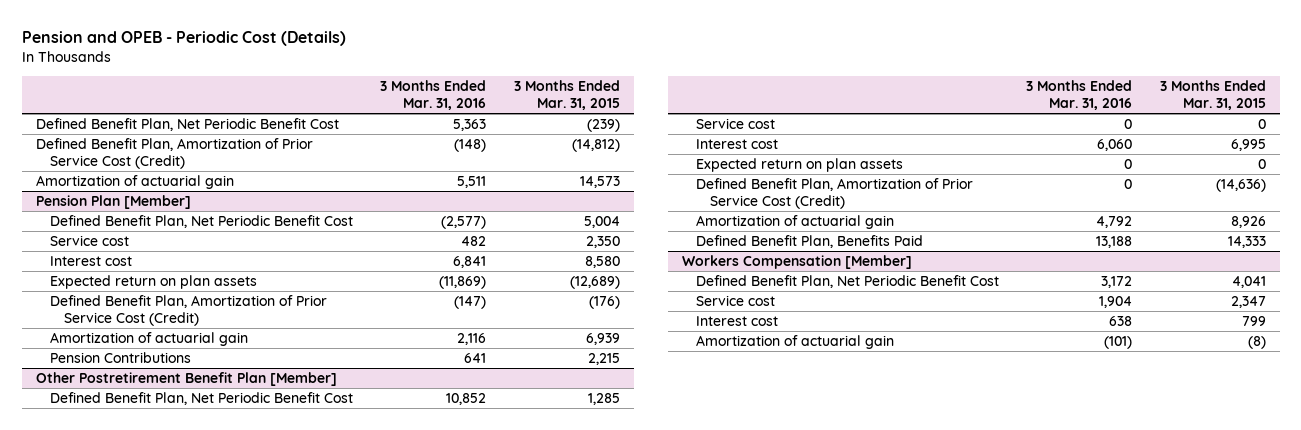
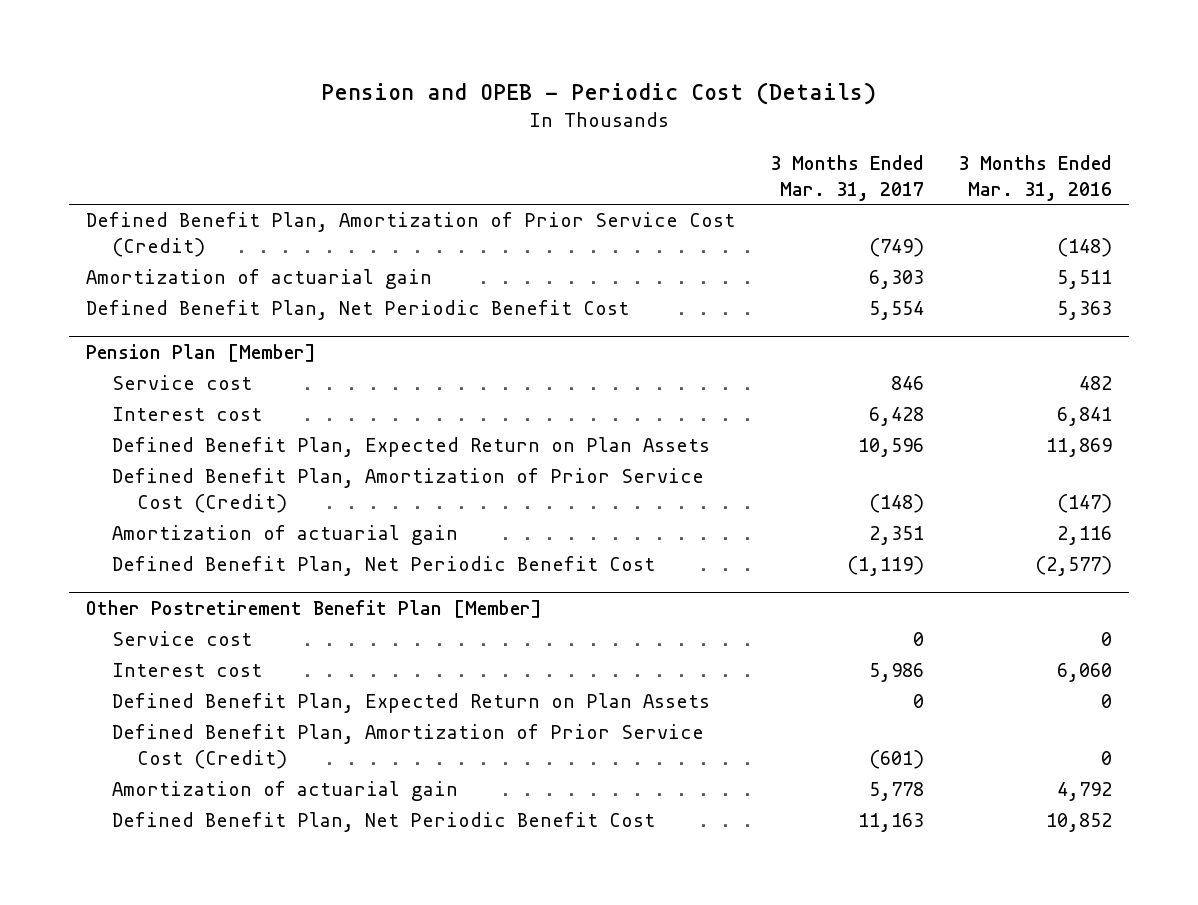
[513,79,620,110] 3 Months Ended Mar. 31, 2015 -> none
none -> [769,154,924,201] 3 Months Ended Mar. 31, 2017
[35,118,339,132] Defined Benefit Plan, Net Periodic Benefit Cost -> [86,300,630,321] Defined Benefit Plan, Net Periodic Benefit Cost
[49,275,257,290] Expected return on plan assets -> [111,437,710,458] Defined Benefit Plan, Expected Return on Plan Assets
[439,276,487,290] (11,869) -> [1046,438,1113,458] 11,869
[49,352,191,364] Pension Contributions -> none
[49,215,353,229] Defined Benefit Plan, Net Periodic Benefit Cost -> [111,556,655,577] Defined Benefit Plan, Net Periodic Benefit Cost
[695,158,903,173] Expected return on plan assets -> [111,693,710,714] Defined Benefit Plan, Expected Return on Plan Assets
[695,235,923,249] Defined Benefit Plan, Benefits Paid -> none
[681,255,912,270] Workers Compensation [Member] -> none
[695,275,999,289] Defined Benefit Plan, Net Periodic Benefit Cost -> none
[695,295,775,307] Service cost -> none
[695,316,778,327] Interest cost -> none
[695,335,894,350] Amortization of actuarial gain -> none
[49,392,353,406] Defined Benefit Plan, Net Periodic Benefit Cost -> [111,812,655,833] Defined Benefit Plan, Net Periodic Benefit Cost

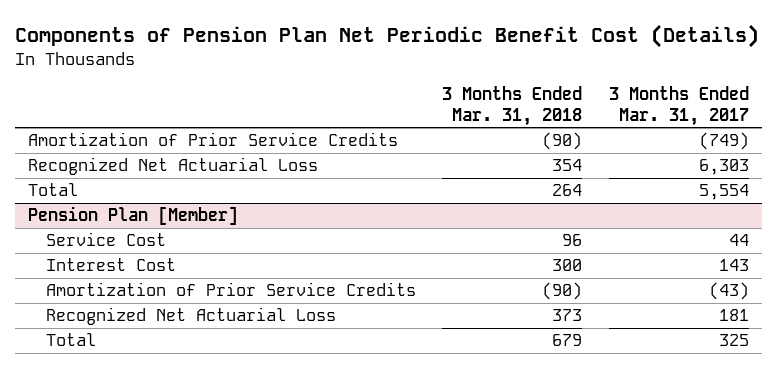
[321,82,877,106] Pension and OPEB - Periodic Cost (Details) -> [15,23,760,48] Components of Pension Plan Net Periodic Benefit Cost (Details)
[958,154,1113,201] 3 Months Ended Mar. 31, 2016 -> none
none -> [442,86,583,126] 3 Months Ended Mar. 31, 2018
[86,212,736,258] Defined Benefit Plan, Amortization of Prior Service Cost (Credit) -> [28,132,399,147] Amortization of Prior Service Credits
[86,269,433,290] Amortization of actuarial gain -> [28,157,319,176] Recognized Net Actuarial Loss
[86,300,630,321] Defined Benefit Plan, Net Periodic Benefit Cost -> [28,183,79,197] Total
[111,437,710,458] Defined Benefit Plan, Expected Return on Plan Assets -> none
[111,525,458,546] Amortization of actuarial gain -> none
[111,556,655,577] Defined Benefit Plan, Net Periodic Benefit Cost -> none
[86,600,543,619] Other Postretirement Benefit Plan [Member] -> none
[111,631,252,647] Service cost -> none
[111,663,262,678] Interest cost -> none
[111,693,710,714] Defined Benefit Plan, Expected Return on Plan Assets -> none
[111,724,704,770] Defined Benefit Plan, Amortization of Prior Service Cost (Credit) -> none
[111,781,458,802] Amortization of actuarial gain -> none
[111,812,655,833] Defined Benefit Plan, Net Periodic Benefit Cost -> none
[111,375,252,391] Service cost -> [45,232,166,247] Service Cost
[890,376,924,391] 846 -> [728,234,749,247] 44
[111,407,262,422] Interest cost -> [45,258,176,272] Interest Cost
[868,407,924,427] 6,428 -> [718,259,749,272] 143
[111,468,704,514] Defined Benefit Plan, Amortization of Prior Service Cost (Credit) -> [45,282,416,297] Amortization of Prior Service Credits
[868,494,924,514] (148) -> [708,282,749,301] (43)
none -> [45,307,336,326] Recognized Net Actuarial Loss
none -> [45,333,96,347] Total

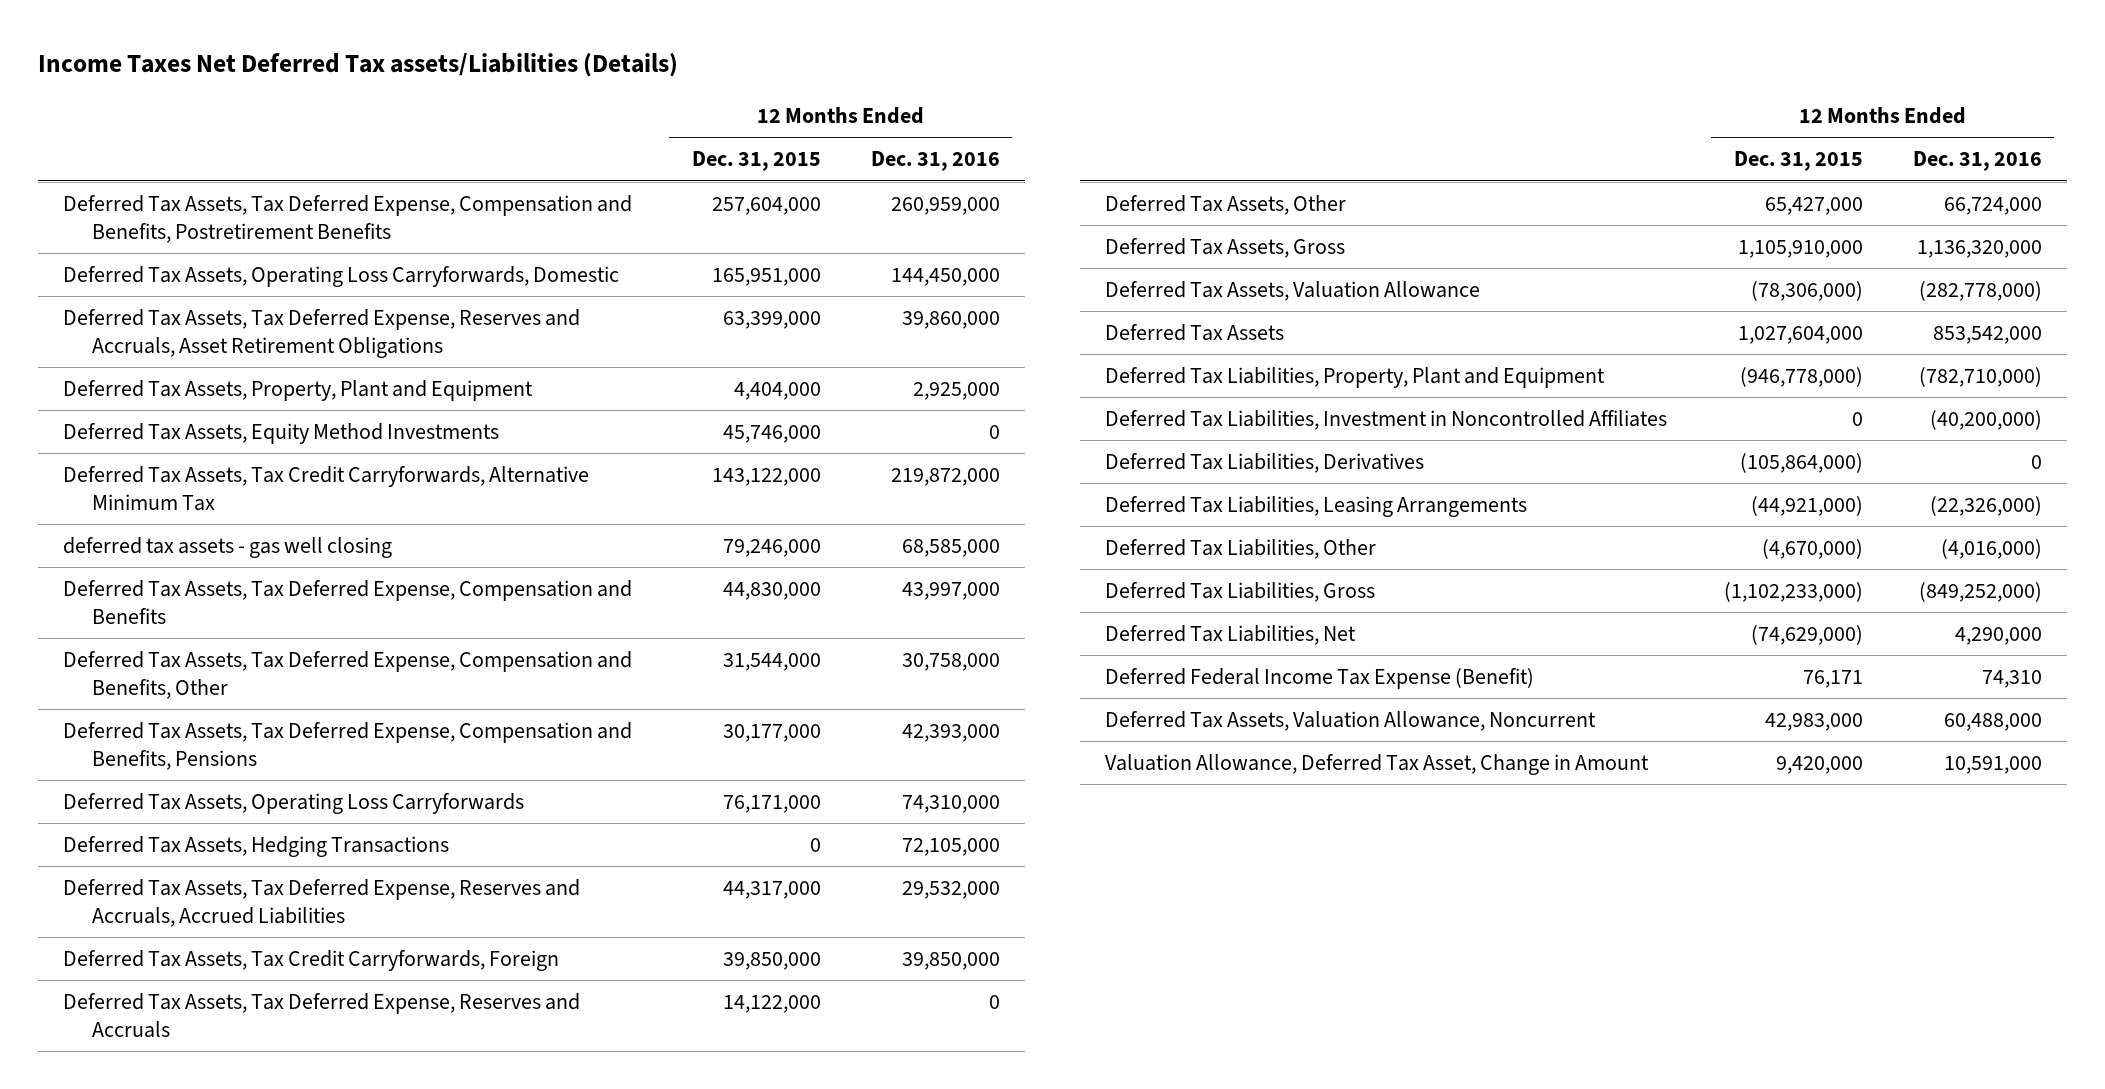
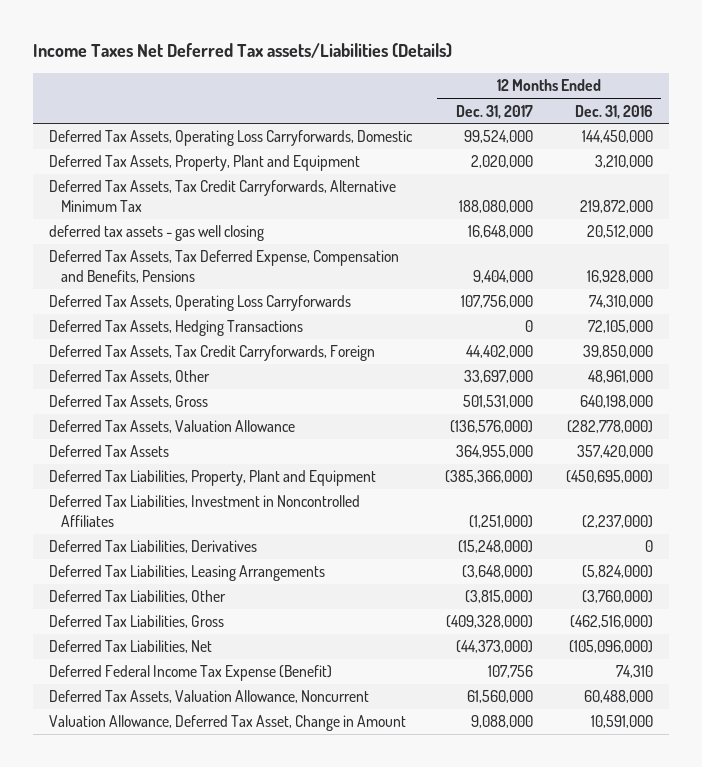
[691,151,821,172] Dec. 31, 2015 -> none
none -> [456,104,534,119] Dec. 31, 2017
[62,194,632,243] Deferred Tax Assets, Tax Deferred Expense, Compensation and Benefits, Postretirement Benefits -> none
[62,308,580,358] Deferred Tax Assets, Tax Deferred Expense, Reserves and Accruals, Asset Retirement Obligations -> none
[62,422,499,444] Deferred Tax Assets, Equity Method Investments -> none
[912,381,1000,400] 2,925,000 -> [594,155,653,169] 3,210,000
[62,579,632,624] Deferred Tax Assets, Tax Deferred Expense, Compensation and Benefits -> none
[62,650,632,699] Deferred Tax Assets, Tax Deferred Expense, Compensation and Benefits, Other -> none
[901,538,1000,557] 68,585,000 -> [586,225,653,239] 20,512,000
[901,723,1000,742] 42,393,000 -> [586,269,653,283] 16,928,000
[62,878,580,927] Deferred Tax Assets, Tax Deferred Expense, Reserves and Accruals, Accrued Liabilities -> none
[62,992,580,1038] Deferred Tax Assets, Tax Deferred Expense, Reserves and Accruals -> none
[1943,196,2042,215] 66,724,000 -> [587,370,653,384] 48,961,000
[1916,239,2042,258] 1,136,320,000 -> [579,395,653,409] 640,198,000
[1932,325,2042,344] 853,542,000 -> [576,445,653,459] 357,420,000
[1918,366,2042,387] (782,710,000) -> [565,470,653,484] (450,695,000)
[1929,409,2042,430] (40,200,000) -> [581,514,653,528] (2,237,000)
[1929,495,2042,516] (22,326,000) -> [581,565,653,579] (5,824,000)
[1940,538,2042,559] (4,016,000) -> [581,590,653,604] (3,760,000)
[1918,581,2042,602] (849,252,000) -> [569,615,653,629] (462,516,000)
[1954,626,2042,645] 4,290,000 -> [568,640,653,654] (105,096,000)

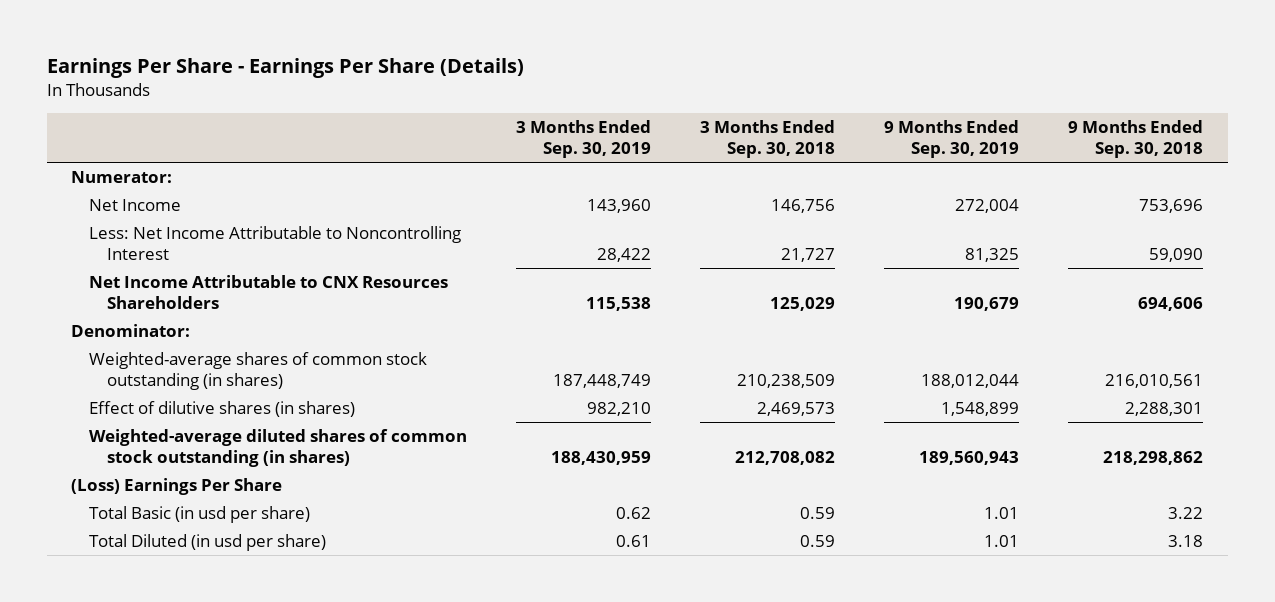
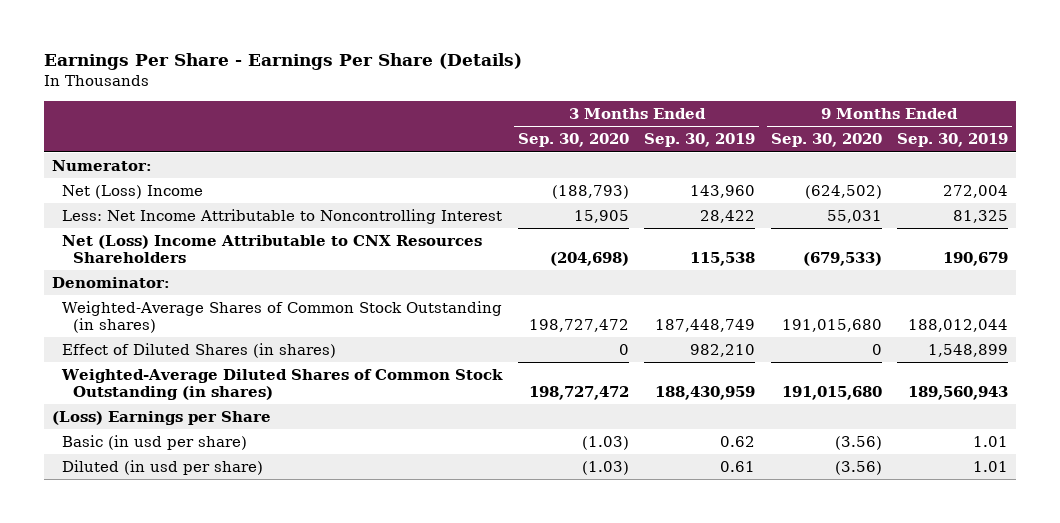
[700,119,836,159] 3 Months Ended Sep. 30, 2018 -> none
[1068,119,1204,159] 9 Months Ended Sep. 30, 2018 -> none
none -> [517,133,629,148] Sep. 30, 2020
none -> [770,133,882,148] Sep. 30, 2020
[89,198,182,211] Net Income -> [62,185,204,200] Net (Loss) Income
[89,274,449,310] Net Income Attributable to CNX Resources Shareholders -> [62,235,483,263] Net (Loss) Income Attributable to CNX Resources Shareholders
[89,351,428,391] Weighted-average shares of common stock outstanding (in shares) -> [62,301,503,333] Weighted-Average Shares of Common Stock Outstanding (in shares)
[89,400,356,417] Effect of dilutive shares (in shares) -> [62,343,337,359] Effect of Diluted Shares (in shares)
[89,428,468,468] Weighted-average diluted shares of common stock outstanding (in shares) -> [61,369,504,400] Weighted-Average Diluted Shares of Common Stock Outstanding (in shares)
[71,477,283,495] (Loss) Earnings Per Share -> [51,411,271,426] (Loss) Earnings per Share
[89,505,311,523] Total Basic (in usd per share) -> [62,435,248,451] Basic (in usd per share)
[89,533,327,551] Total Diluted (in usd per share) -> [62,460,264,476] Diluted (in usd per share)

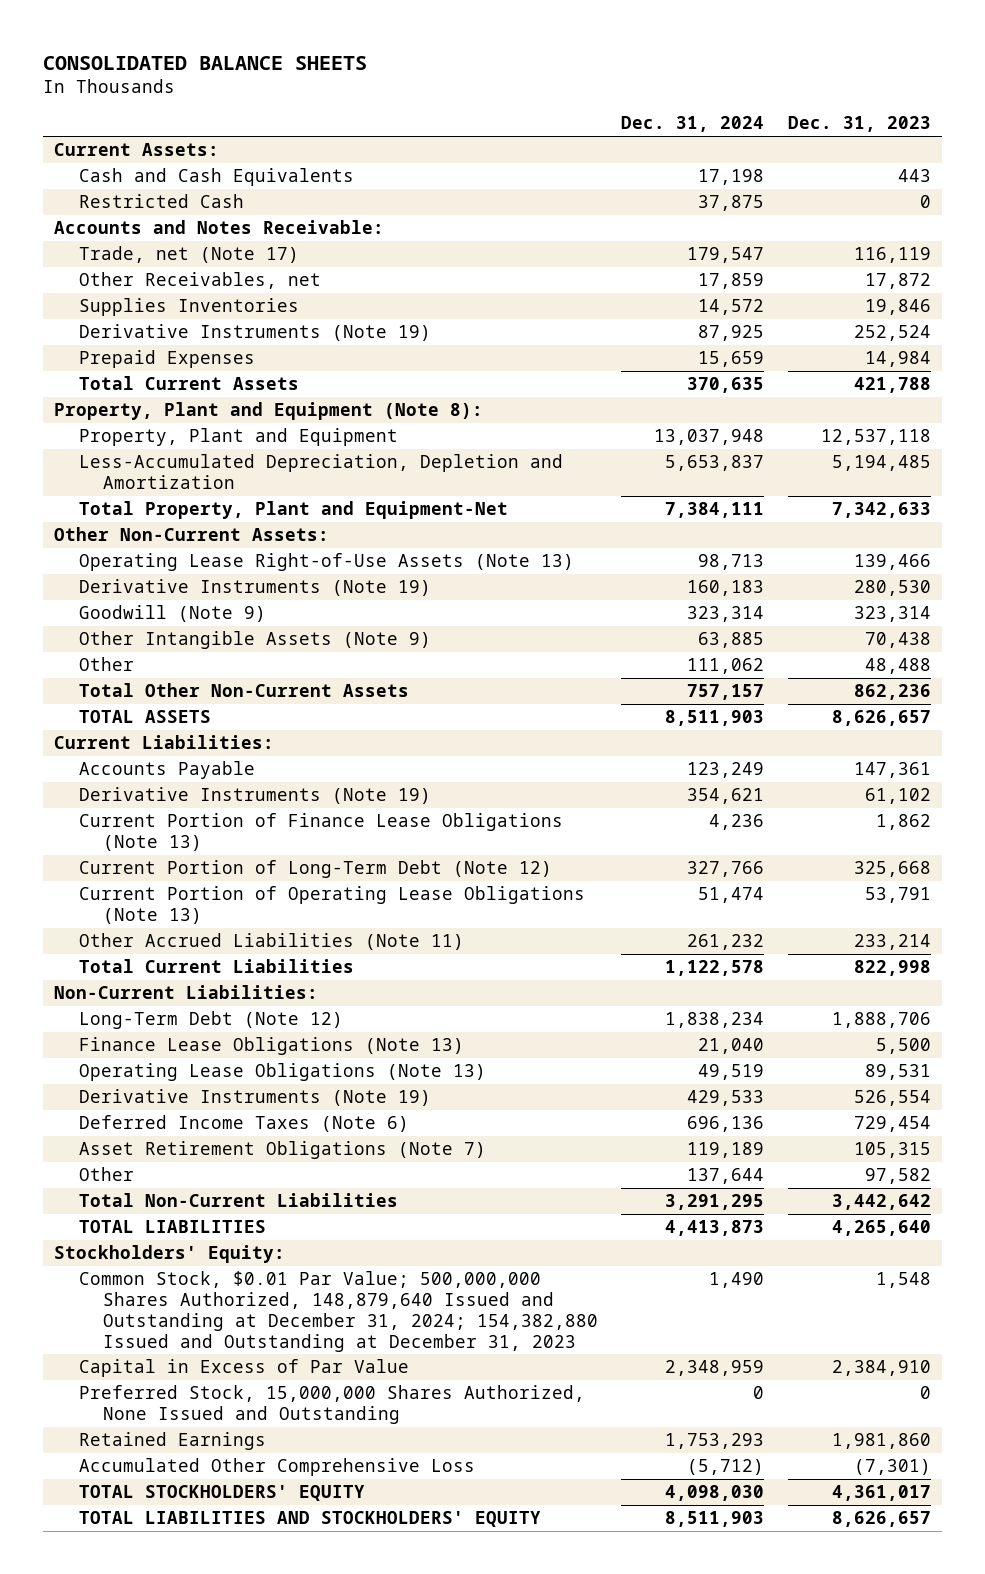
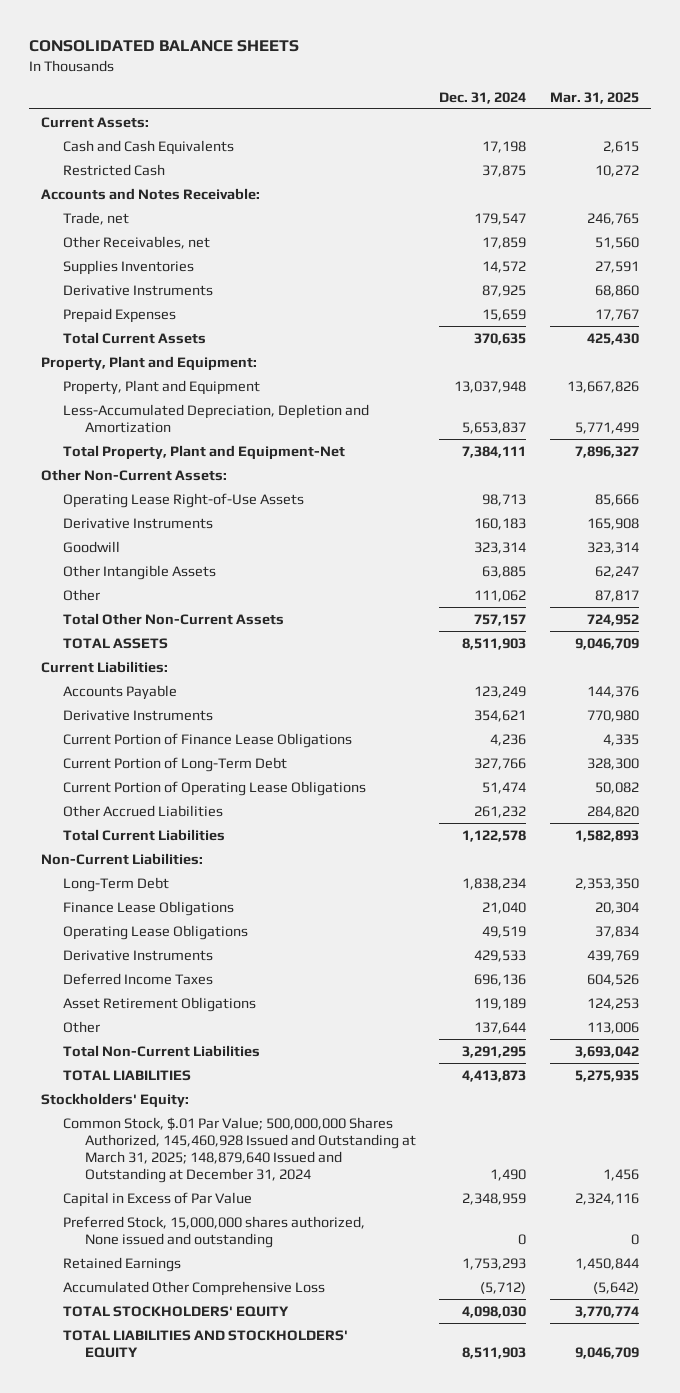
[787,116,931,133] Dec. 31, 2023 -> none
none -> [549,91,639,104] Mar. 31, 2025
[78,246,299,264] Trade, net (Note 17) -> [62,211,129,225] Trade, net
[78,324,431,342] Derivative Instruments (Note 19) -> [62,284,213,296] Derivative Instruments
[54,402,484,421] Property, Plant and Equipment (Note 8): -> [40,355,257,371] Property, Plant and Equipment:
[78,553,574,572] Operating Lease Right-of-Use Assets (Note 13) -> [62,492,304,508] Operating Lease Right-of-Use Assets
[78,579,431,597] Derivative Instruments (Note 19) -> [62,517,213,529] Derivative Instruments
[78,605,266,623] Goodwill (Note 9) -> [62,540,120,553] Goodwill
[78,631,431,650] Other Intangible Assets (Note 9) -> [62,564,216,580] Other Intangible Assets
[78,787,431,805] Derivative Instruments (Note 19) -> [62,709,213,721] Derivative Instruments
[78,813,563,851] Current Portion of Finance Lease Obligations (Note 13) -> [62,732,352,748] Current Portion of Finance Lease Obligations
[78,860,552,879] Current Portion of Long-Term Debt (Note 12) -> [62,756,287,772] Current Portion of Long-Term Debt
[78,886,585,924] Current Portion of Operating Lease Obligations (Note 13) -> [62,780,366,796] Current Portion of Operating Lease Obligations
[78,933,464,951] Other Accrued Liabilities (Note 11) -> [62,804,223,817] Other Accrued Liabilities
[78,1011,343,1030] Long-Term Debt (Note 12) -> [62,876,169,892] Long-Term Debt
[78,1037,464,1056] Finance Lease Obligations (Note 13) -> [62,900,234,916] Finance Lease Obligations
[78,1063,486,1082] Operating Lease Obligations (Note 13) -> [62,924,248,940] Operating Lease Obligations
[78,1089,431,1107] Derivative Instruments (Note 19) -> [62,949,213,961] Derivative Instruments
[78,1115,409,1133] Deferred Income Taxes (Note 6) -> [62,972,213,985] Deferred Income Taxes
[78,1141,486,1160] Asset Retirement Obligations (Note 7) -> [62,996,256,1012] Asset Retirement Obligations
[78,1271,598,1352] Common Stock, $0.01 Par Value; 500,000,000 Shares Authorized, 148,879,640 Issued and Outstanding at December 31, 2024; 154,382,880 Issued and Outstanding at December 31, 2023 -> [62,1116,416,1184] Common Stock, $.01 Par Value; 500,000,000 Shares Authorized, 145,460,928 Issued and Outstanding at March 31, 2025; 148,879,640 Issued and Outstanding at December 31, 2024
[78,1385,585,1424] Preferred Stock, 15,000,000 Shares Authorized, None Issued and Outstanding -> [62,1215,365,1248] Preferred Stock, 15,000,000 shares authorized, None issued and outstanding

